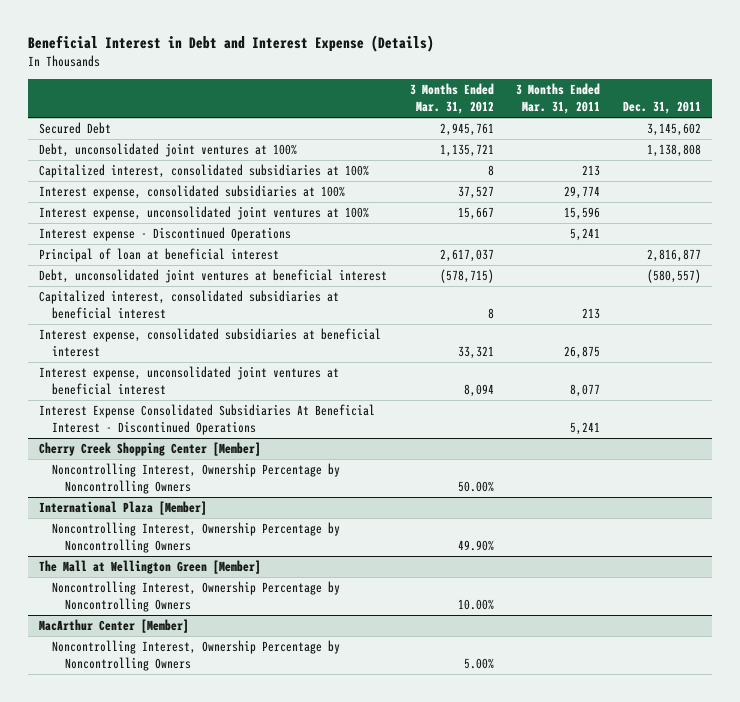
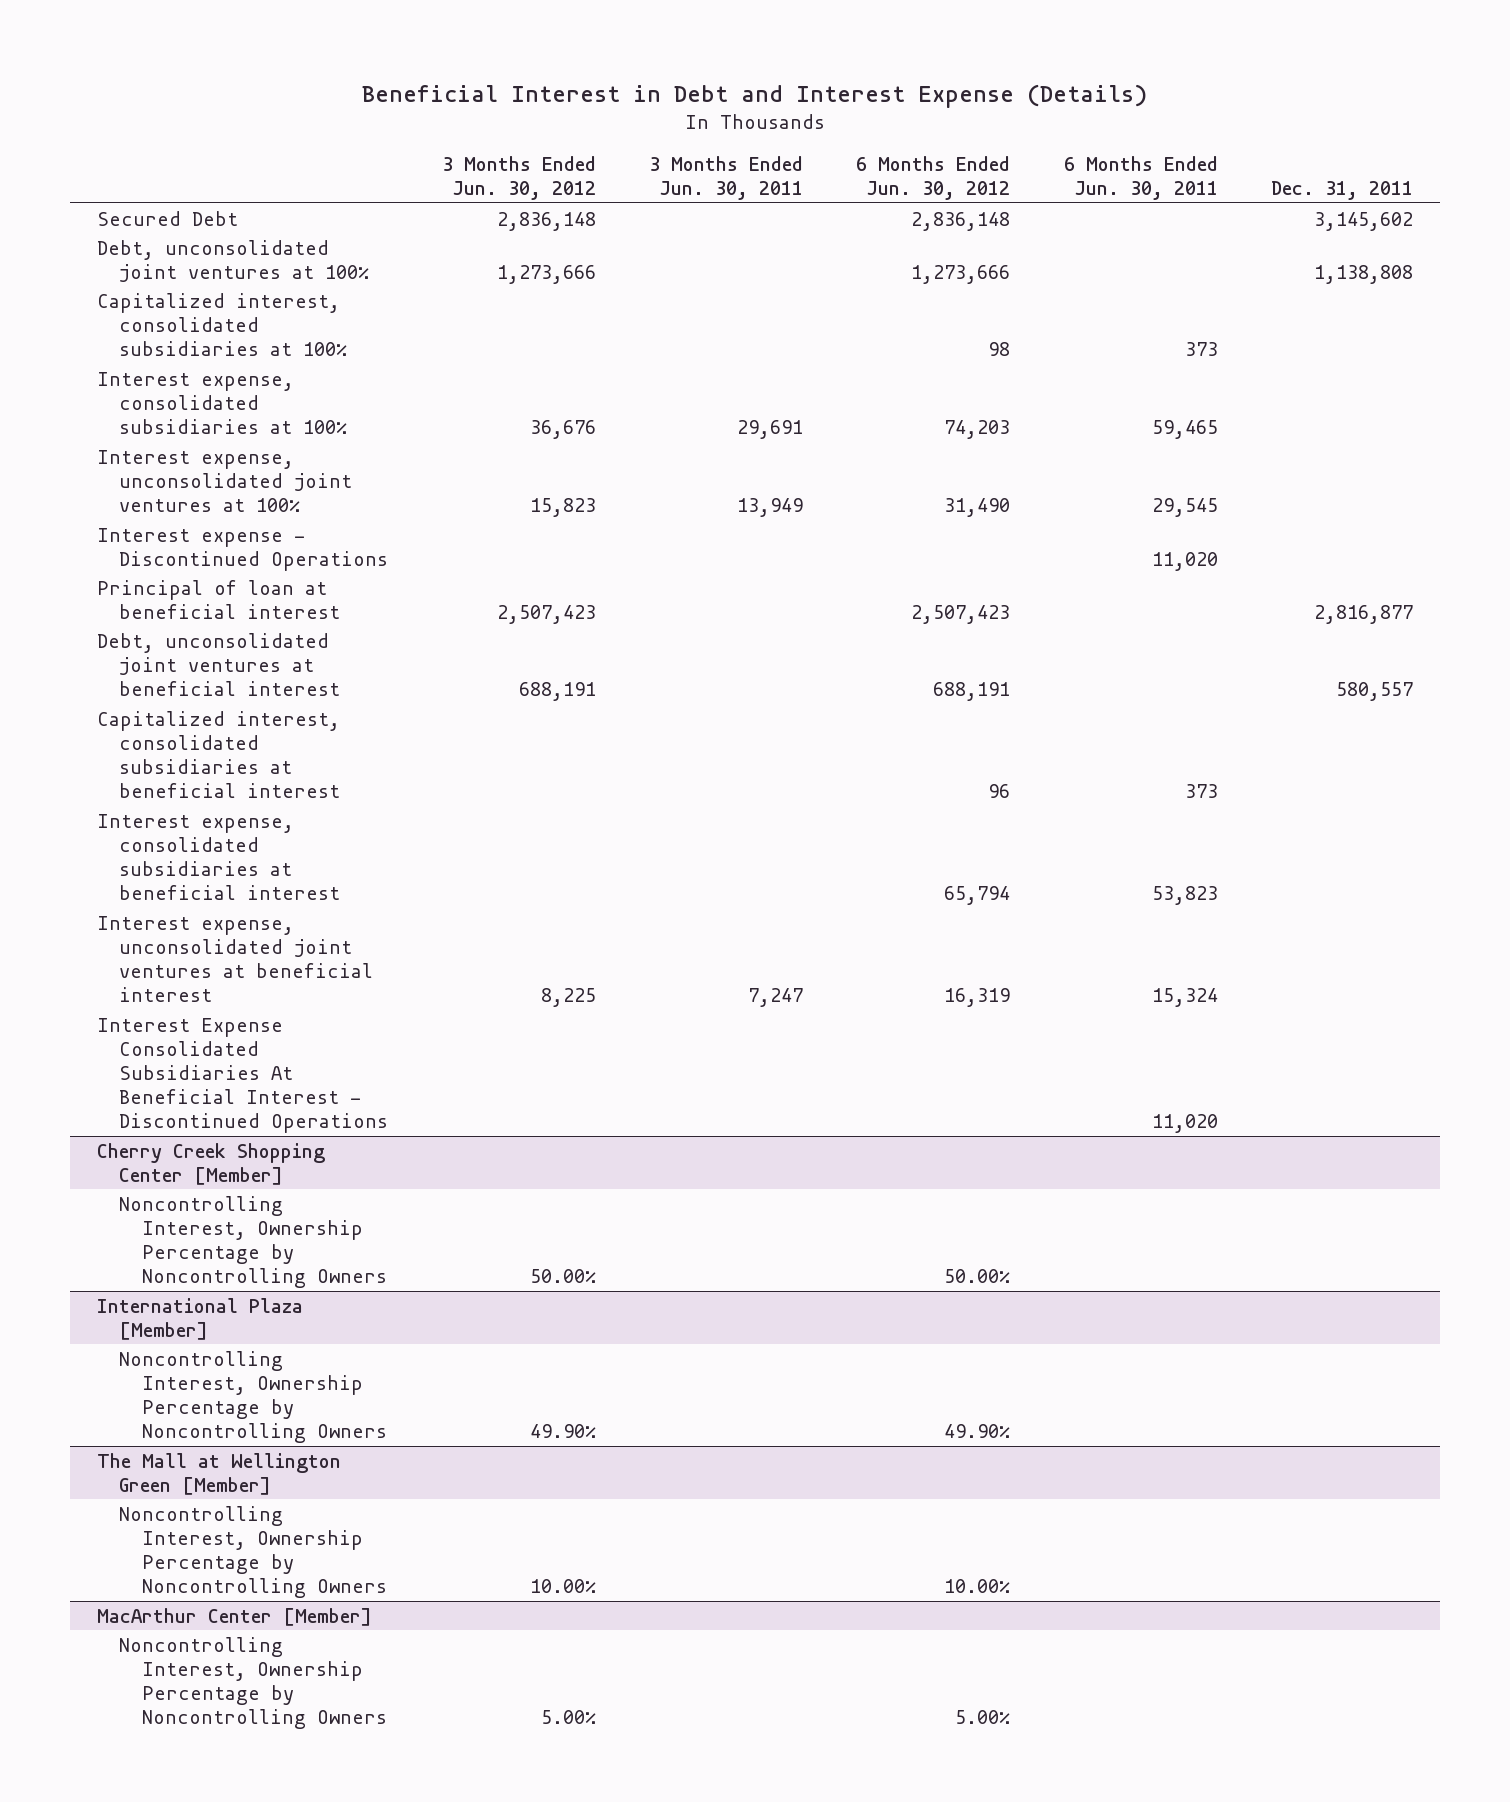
[409,83,494,115] 3 Months Ended Mar. 31, 2012 -> none
[516,83,601,115] 3 Months Ended Mar. 31, 2011 -> none
none -> [441,155,596,200] 3 Months Ended Jun. 30, 2012
none -> [649,155,804,200] 3 Months Ended Jun. 30, 2011
none -> [856,155,1011,200] 6 Months Ended Jun. 30, 2012
none -> [1063,155,1218,200] 6 Months Ended Jun. 30, 2011
[646,269,701,284] (580,557) -> [1336,682,1414,702] 580,557

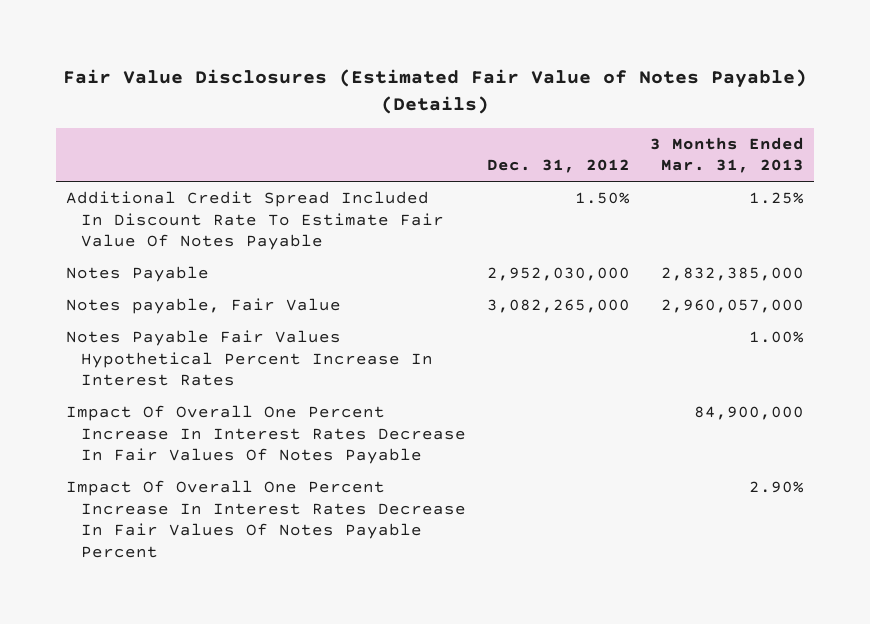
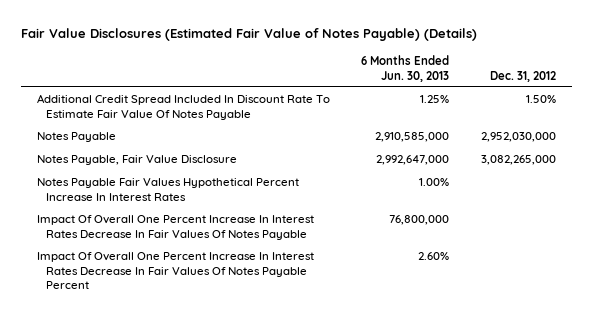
[649,136,804,174] 3 Months Ended Mar. 31, 2013 -> none
none -> [361,55,450,82] 6 Months Ended Jun. 30, 2013
[66,298,342,315] Notes payable, Fair Value -> [36,155,237,166] Notes Payable, Fair Value Disclosure

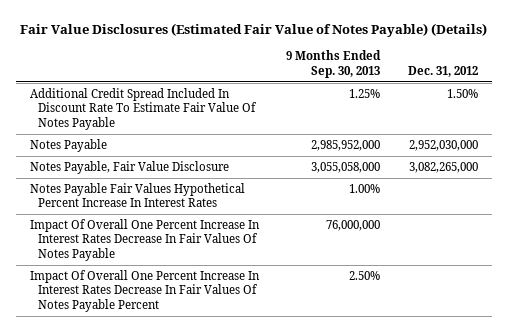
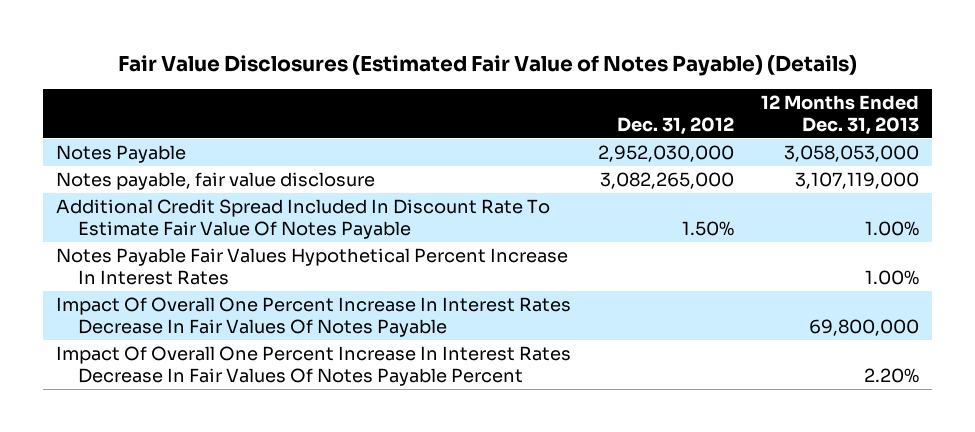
[286,50,382,78] 9 Months Ended Sep. 30, 2013 -> none
none -> [760,94,919,135] 12 Months Ended Dec. 31, 2013
[30,160,230,174] Notes Payable, Fair Value Disclosure -> [56,172,376,191] Notes payable, fair value disclosure
[30,87,258,131] Additional Credit Spread Included In Discount Rate To Estimate Fair Value Of Notes Payable -> [56,199,551,240] Additional Credit Spread Included In Discount Rate To Estimate Fair Value Of Notes Payable

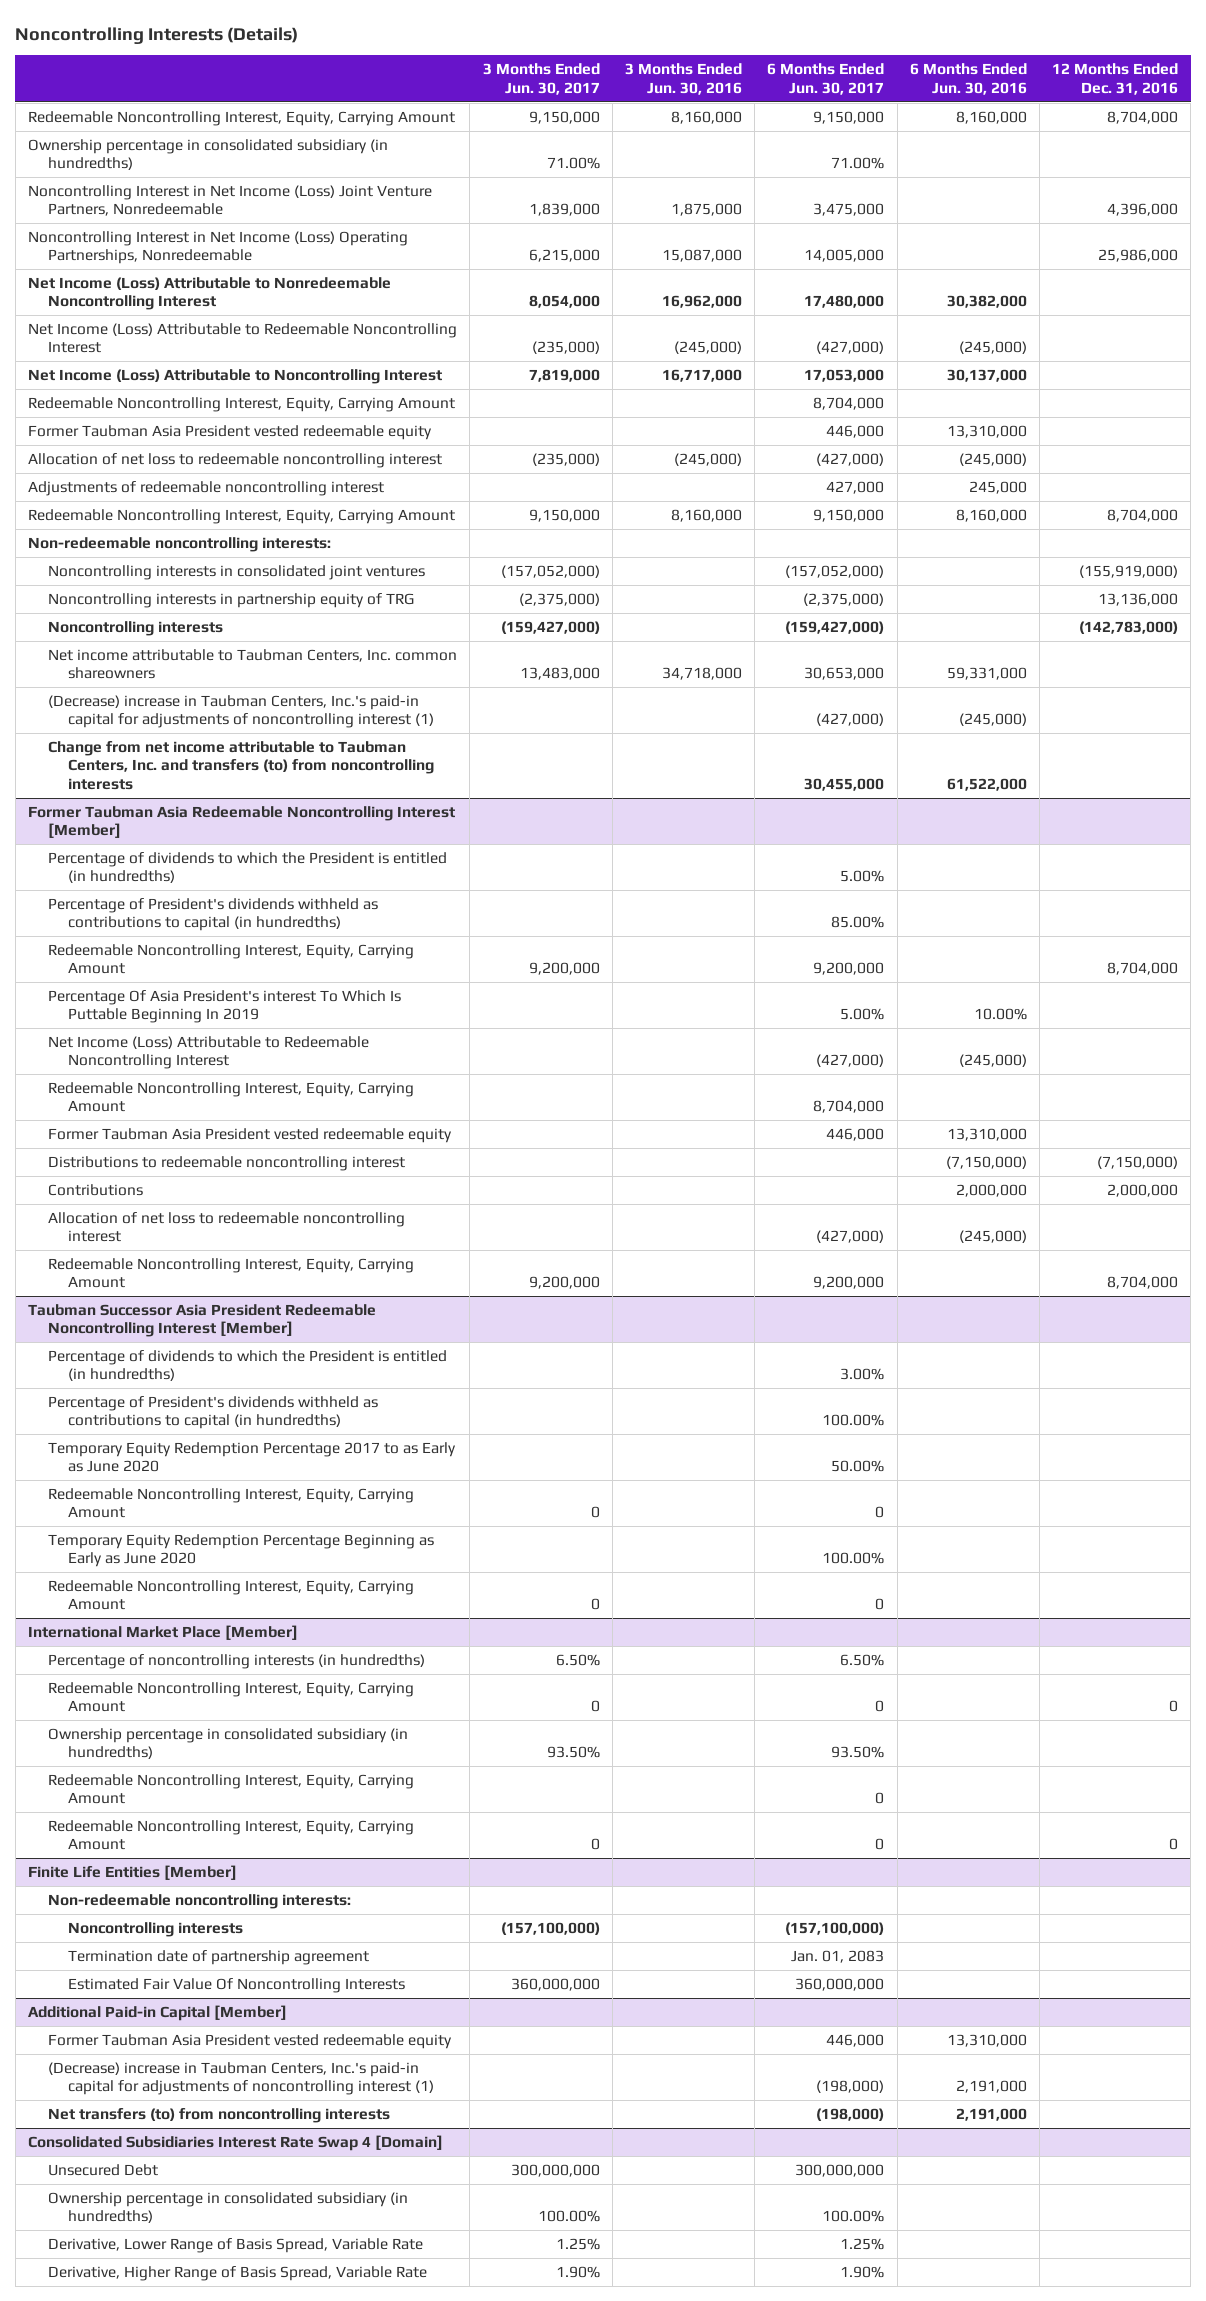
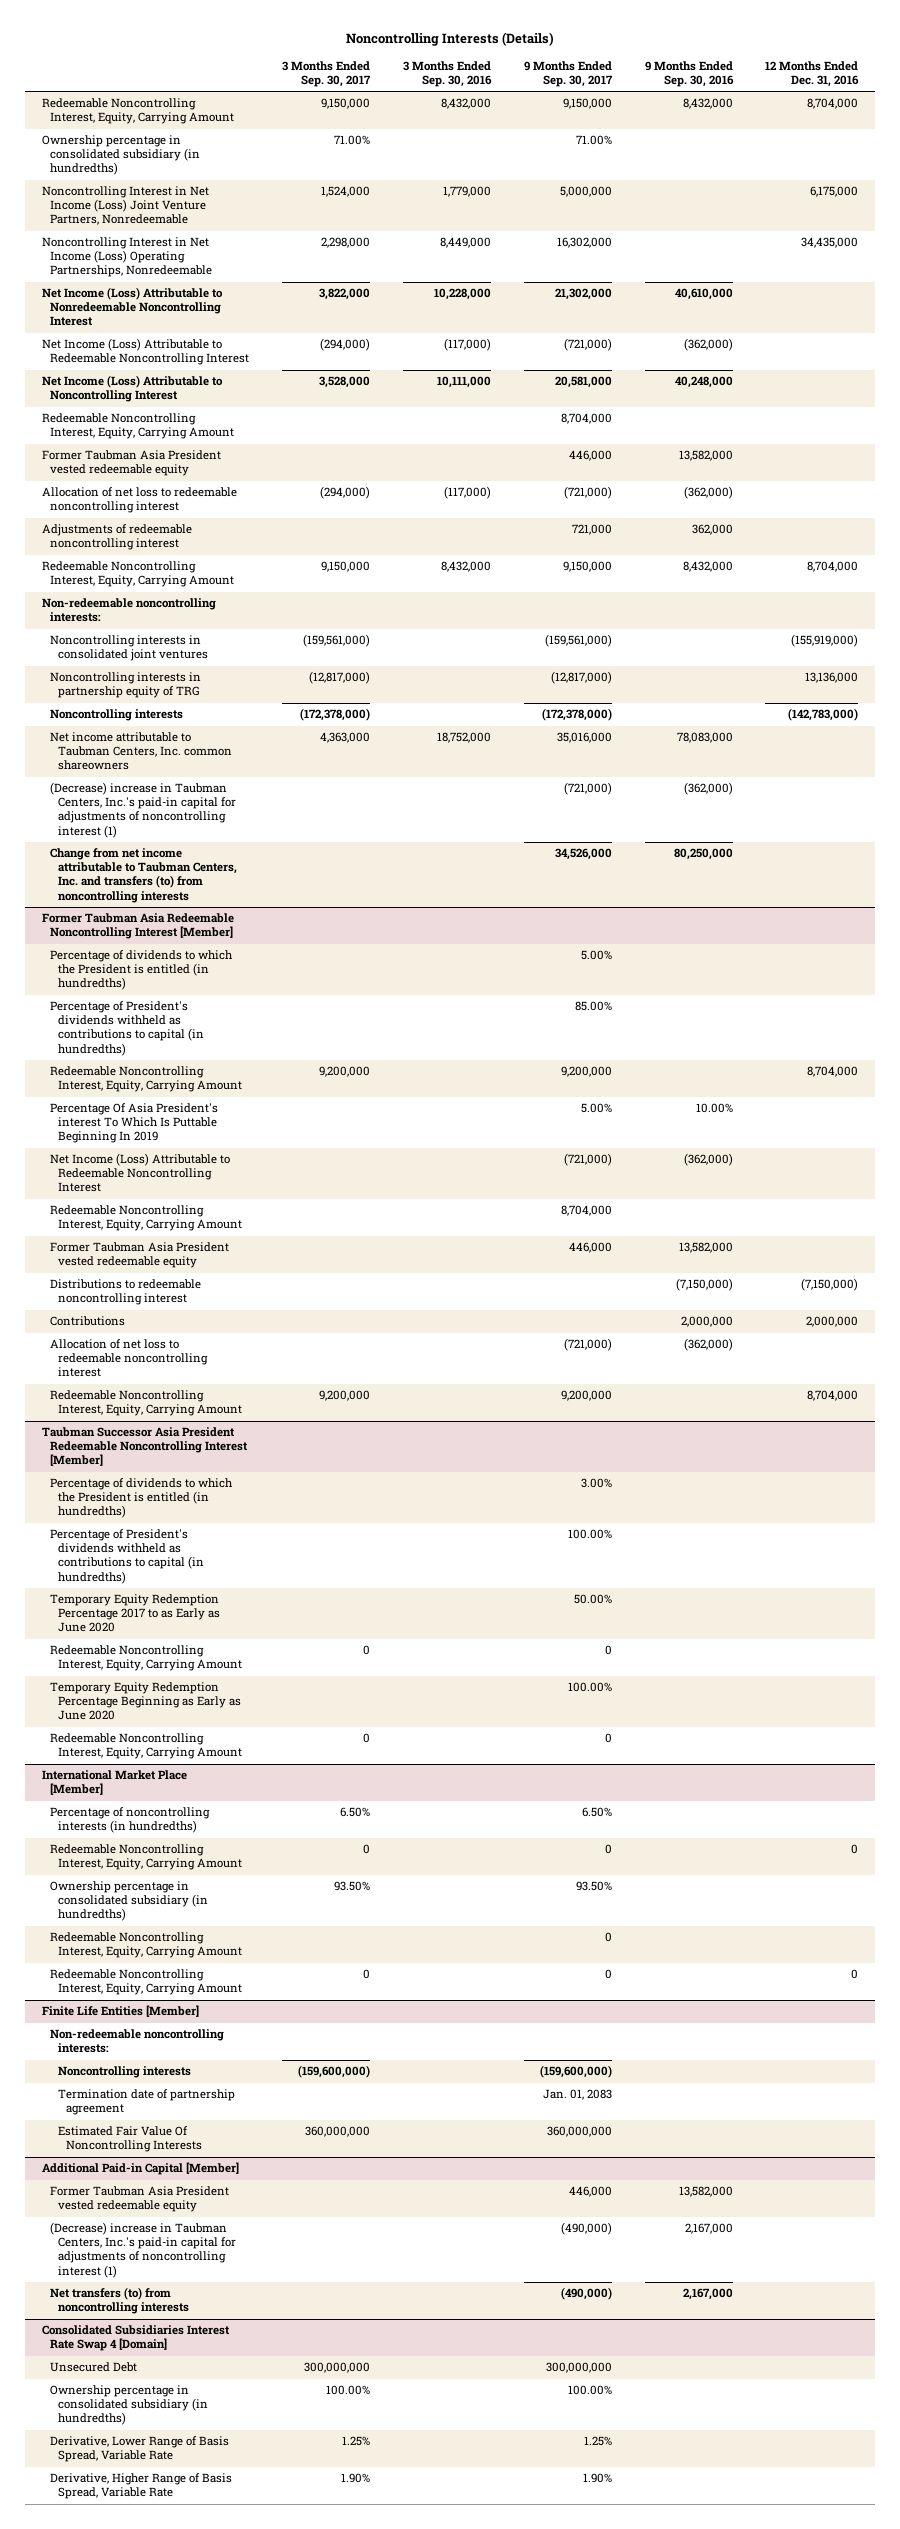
[482,63,600,95] 3 Months Ended Jun. 30, 2017 -> none
[624,63,742,95] 3 Months Ended Jun. 30, 2016 -> none
[767,63,885,95] 6 Months Ended Jun. 30, 2017 -> none
[909,63,1027,95] 6 Months Ended Jun. 30, 2016 -> none
none -> [281,60,371,88] 3 Months Ended Sep. 30, 2017
none -> [402,60,492,88] 3 Months Ended Sep. 30, 2016
none -> [523,60,613,88] 9 Months Ended Sep. 30, 2017
none -> [644,60,734,88] 9 Months Ended Sep. 30, 2016
[1107,203,1179,217] 4,396,000 -> [810,186,859,198] 6,175,000
[1098,249,1179,263] 25,986,000 -> [801,237,859,249] 34,435,000

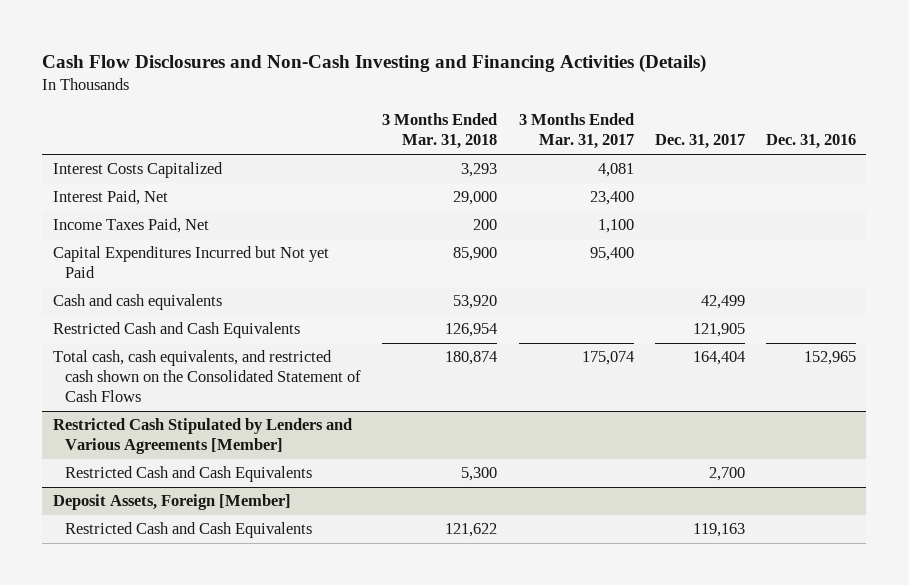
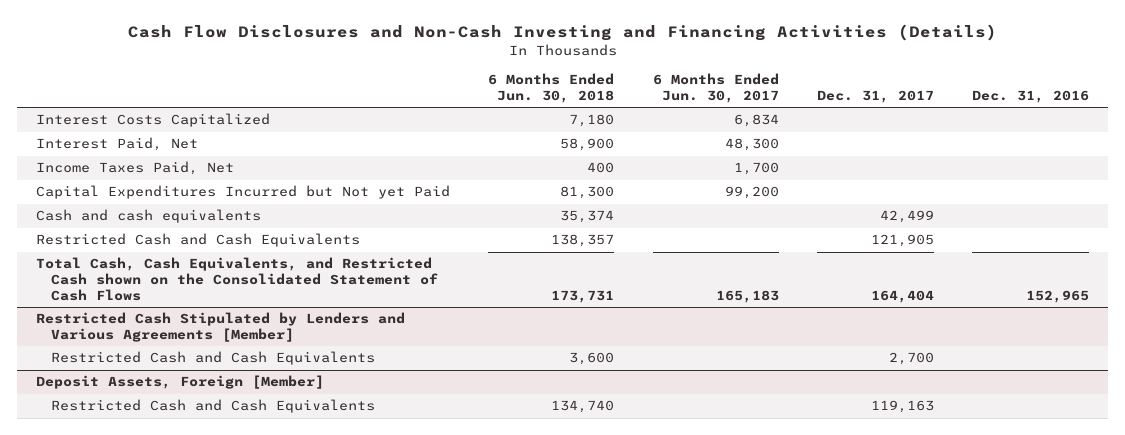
[382,113,498,150] 3 Months Ended Mar. 31, 2018 -> none
[518,113,634,150] 3 Months Ended Mar. 31, 2017 -> none
none -> [488,73,615,104] 6 Months Ended Jun. 30, 2018
none -> [652,73,779,104] 6 Months Ended Jun. 30, 2017
[52,350,362,403] Total cash, cash equivalents, and restricted cash shown on the Consolidated Statement of Cash Flows -> [36,257,438,301] Total Cash, Cash Equivalents, and Restricted Cash shown on the Consolidated Statement of Cash Flows

